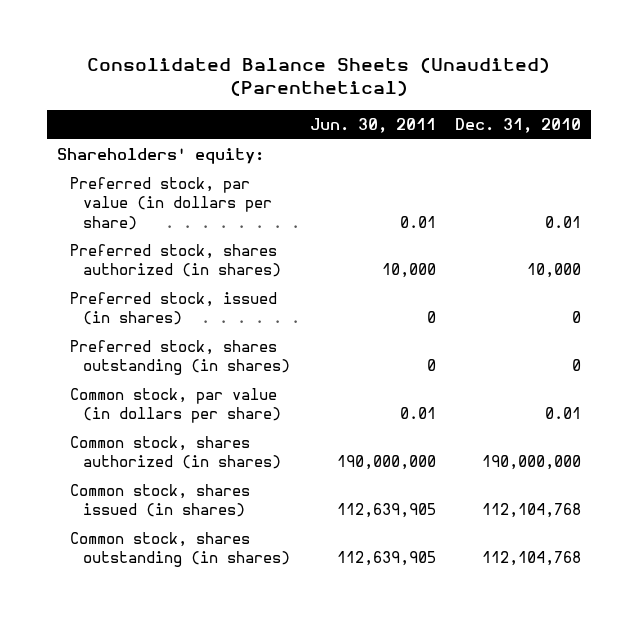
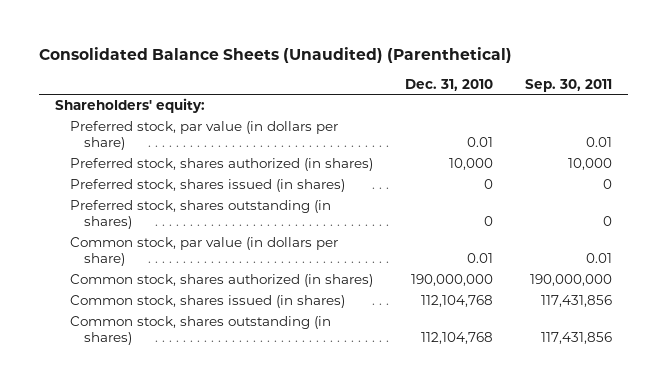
[309,117,436,133] Jun. 30, 2011 -> none
none -> [524,78,612,92] Sep. 30, 2011
[69,292,277,326] Preferred stock, issued (in shares) -> [69,179,345,193] Preferred stock, shares issued (in shares)

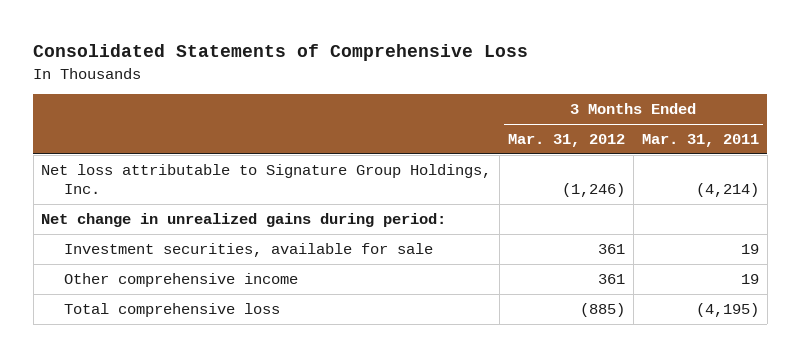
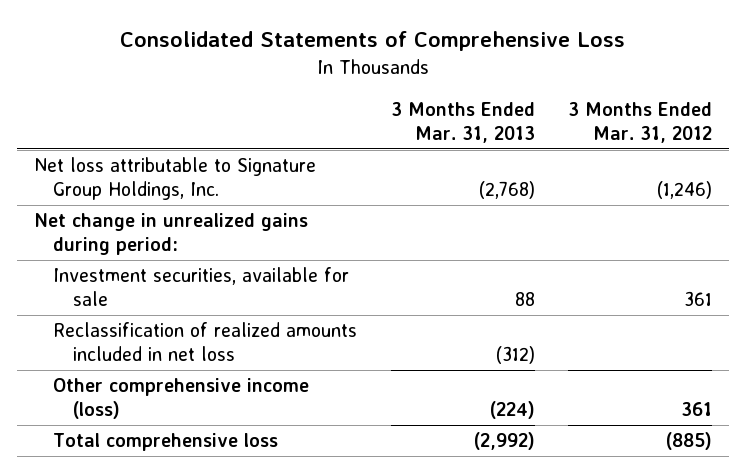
[641,133,759,147] Mar. 31, 2011 -> none
none -> [390,101,535,144] 3 Months Ended Mar. 31, 2013
none -> [53,322,358,362] Reclassification of realized amounts included in net loss
[64,272,299,287] Other comprehensive income -> [53,378,310,420] Other comprehensive income (loss)

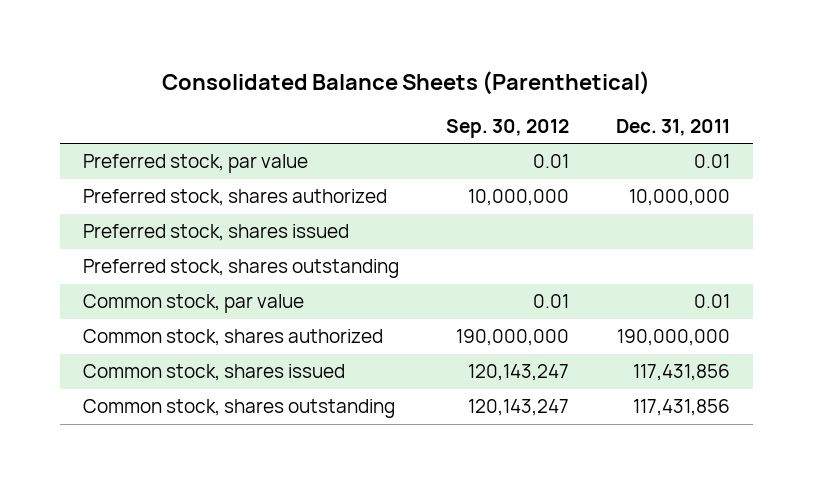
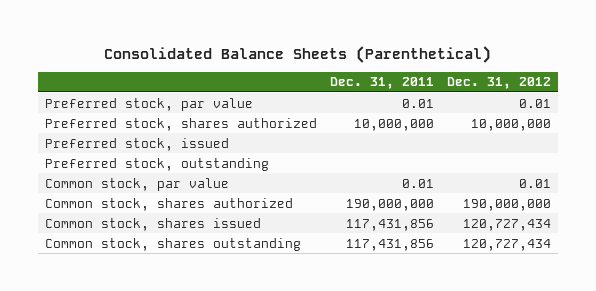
[445,118,569,138] Sep. 30, 2012 -> none
none -> [447,77,552,90] Dec. 31, 2012
[83,224,350,242] Preferred stock, shares issued -> [44,137,229,151] Preferred stock, issued
[83,259,400,279] Preferred stock, shares outstanding -> [44,157,269,171] Preferred stock, outstanding

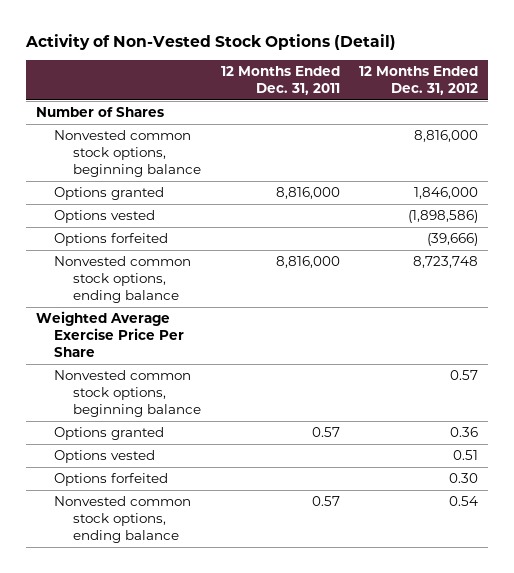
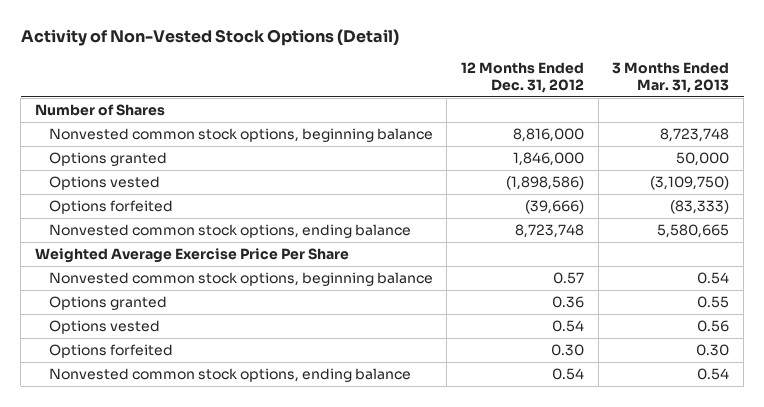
[220,66,340,96] 12 Months Ended Dec. 31, 2011 -> none
none -> [612,62,730,93] 3 Months Ended Mar. 31, 2013
[453,450,479,461] 0.51 -> [552,320,585,333] 0.54

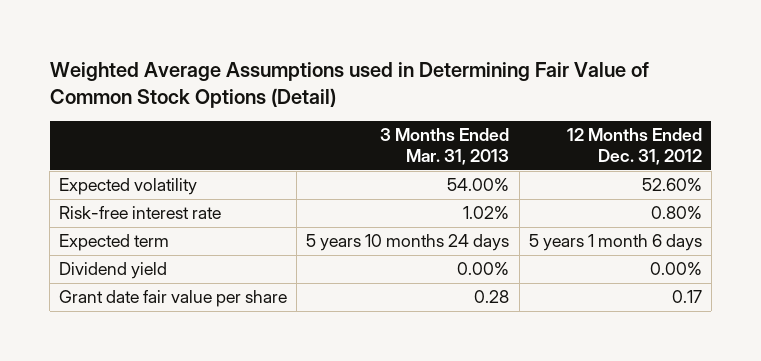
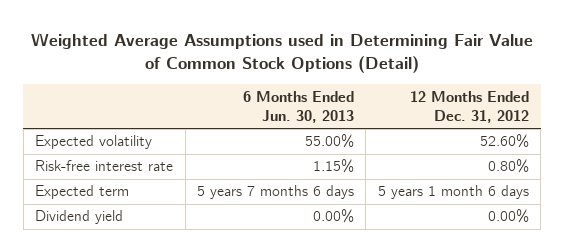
[380,128,510,166] 3 Months Ended Mar. 31, 2013 -> none
none -> [242,90,354,123] 6 Months Ended Jun. 30, 2013
[59,290,288,308] Grant date fair value per share -> none

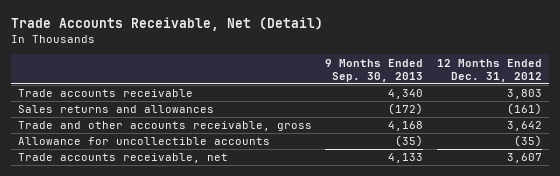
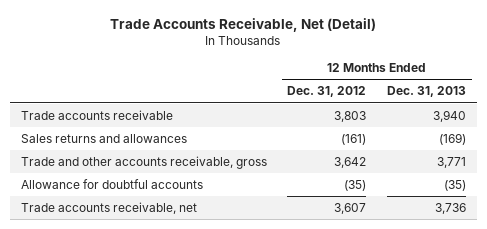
[325,58,424,82] 9 Months Ended Sep. 30, 2013 -> none
none -> [387,86,467,98] Dec. 31, 2013
[17,137,270,146] Allowance for uncollectible accounts -> [20,178,203,189] Allowance for doubtful accounts

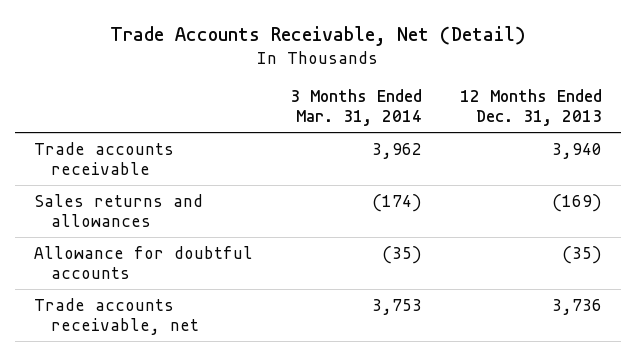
[287,86,367,98] Dec. 31, 2012 -> none
none -> [290,89,423,126] 3 Months Ended Mar. 31, 2014
[20,155,267,169] Trade and other accounts receivable, gross -> none

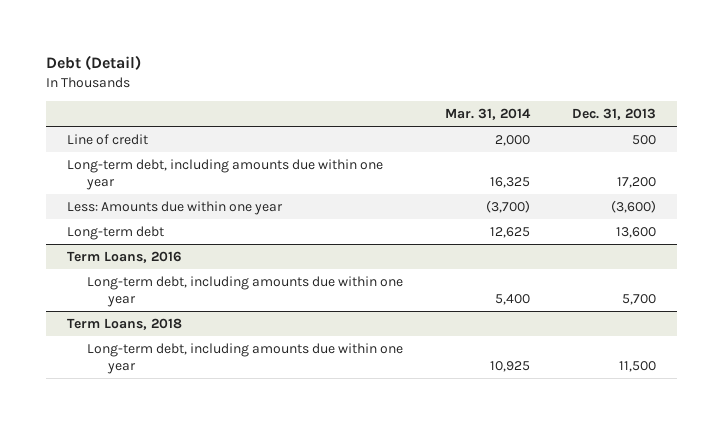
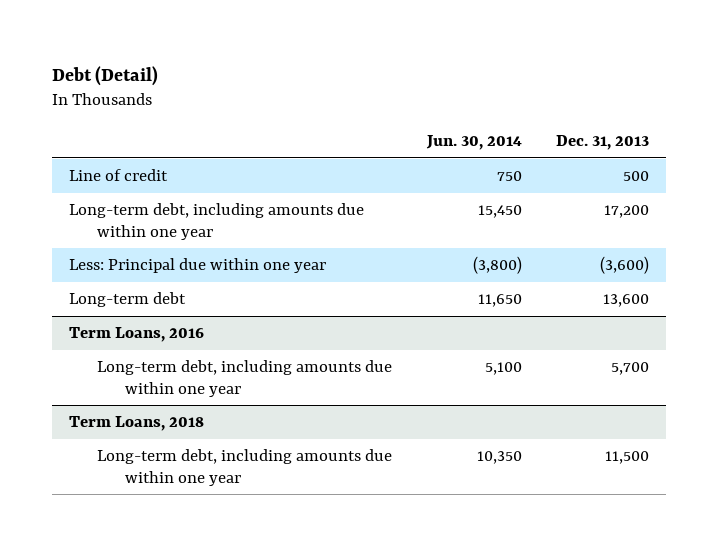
[445,108,532,121] Mar. 31, 2014 -> none
none -> [425,135,522,151] Jun. 30, 2014
[66,201,283,216] Less: Amounts due within one year -> [69,258,327,274] Less: Principal due within one year

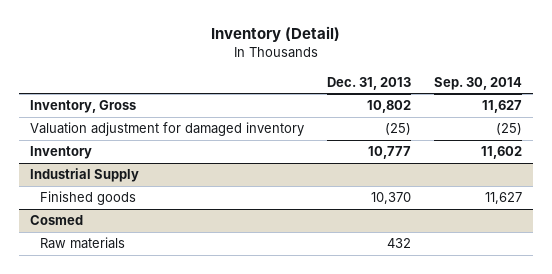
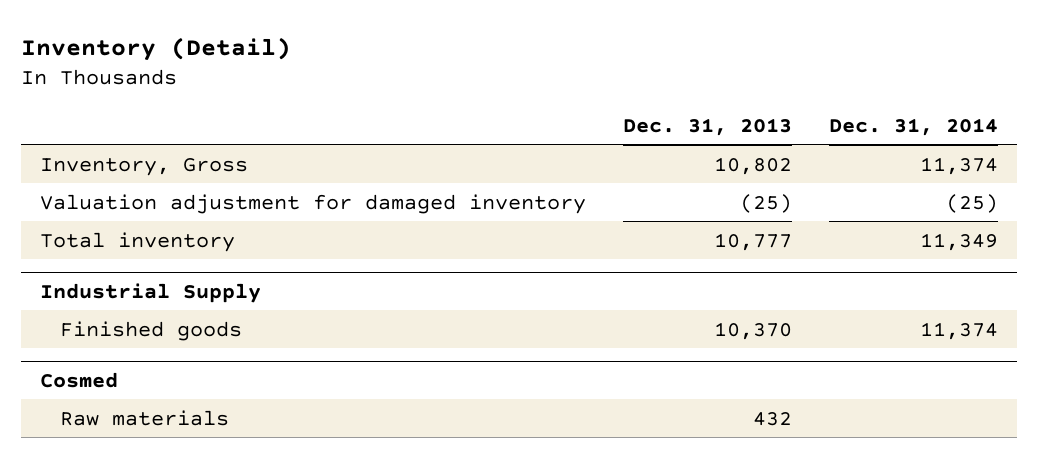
[433,76,522,90] Sep. 30, 2014 -> none
none -> [829,117,999,136] Dec. 31, 2014
[30,146,93,160] Inventory -> [39,231,235,252] Total inventory

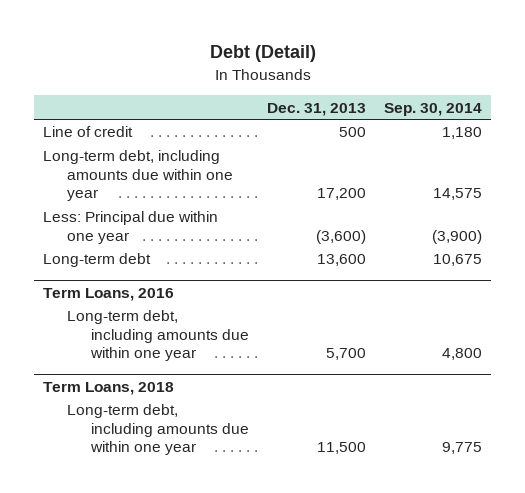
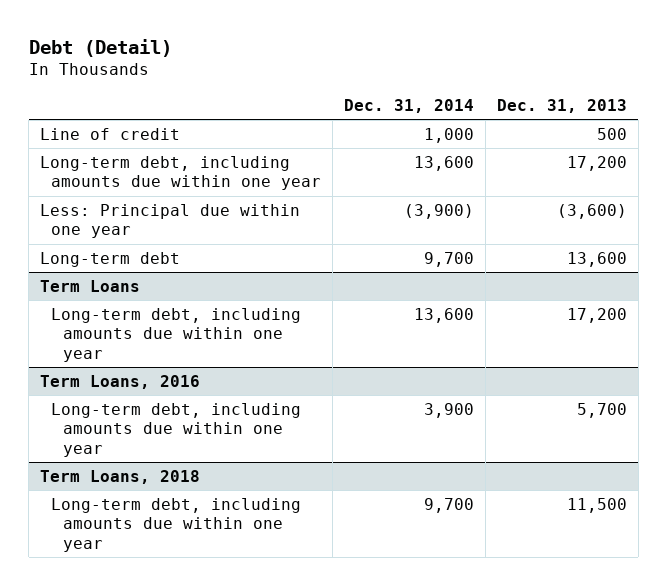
[384,102,483,116] Sep. 30, 2014 -> none
none -> [344,99,475,114] Dec. 31, 2014
none -> [40,280,141,293] Term Loans
none -> [51,308,302,362] Long-term debt, including amounts due within one year

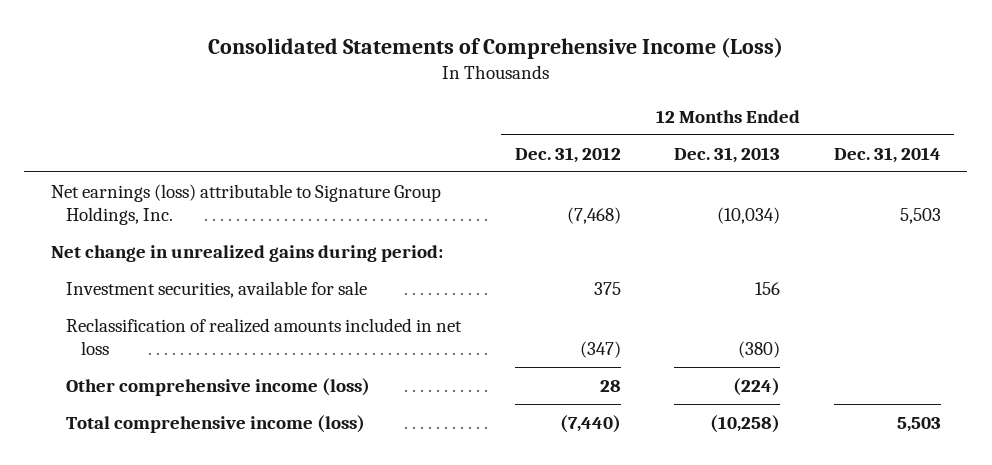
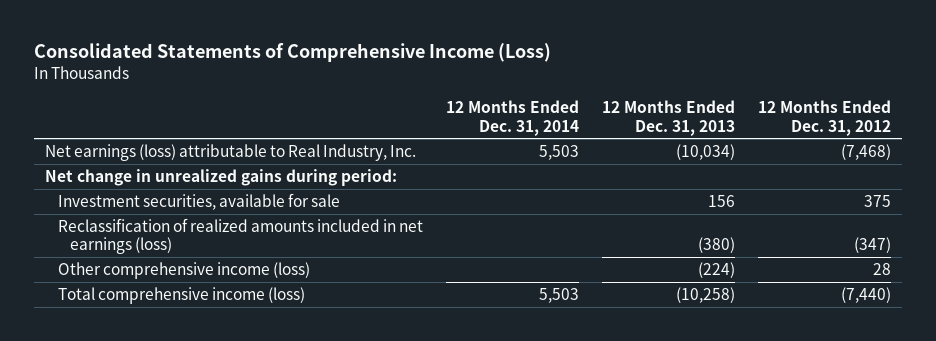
[51,183,442,226] Net earnings (loss) attributable to Signature Group Holdings, Inc. -> [45,144,417,162] Net earnings (loss) attributable to Real Industry, Inc.
[66,317,463,356] Reclassification of realized amounts included in net loss -> [57,218,423,255] Reclassification of realized amounts included in net earnings (loss)

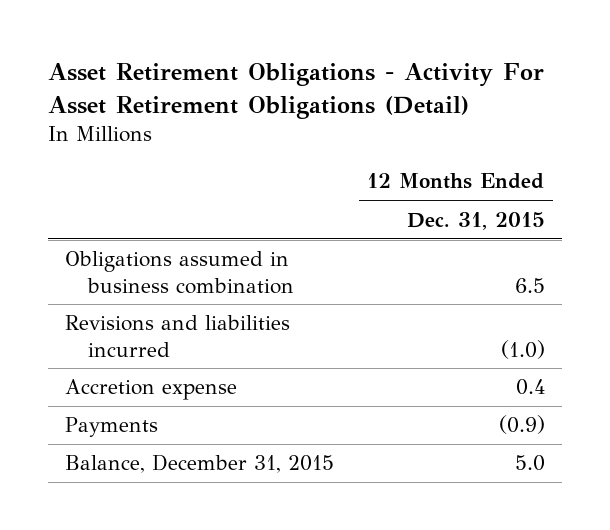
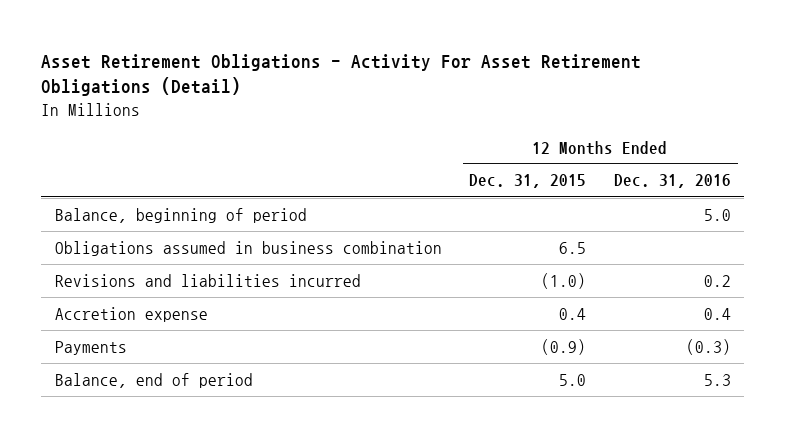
none -> [613,174,731,189] Dec. 31, 2016
none -> [55,207,308,223] Balance, beginning of period
[64,454,334,474] Balance, December 31, 2015 -> [55,372,254,388] Balance, end of period

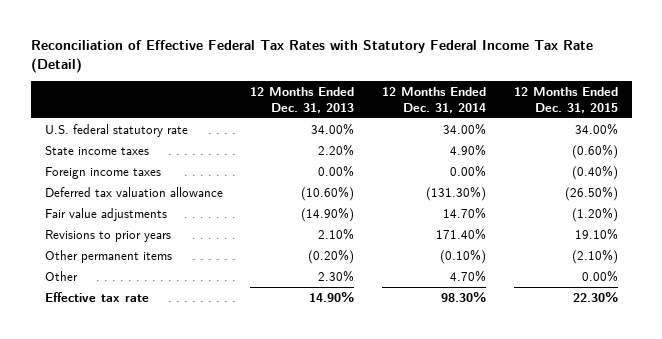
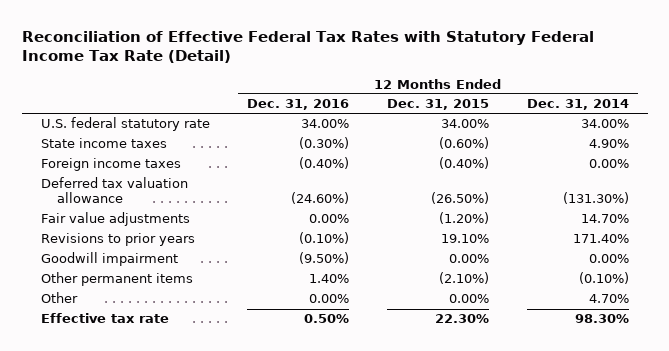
[250,86,355,113] 12 Months Ended Dec. 31, 2013 -> none
none -> [247,99,350,111] Dec. 31, 2016
none -> [40,252,178,267] Goodwill impairment

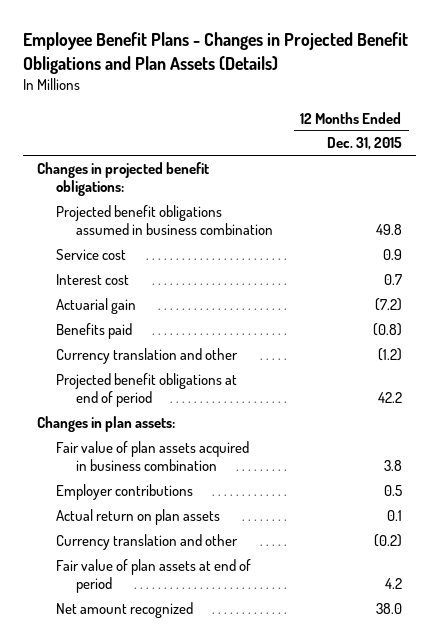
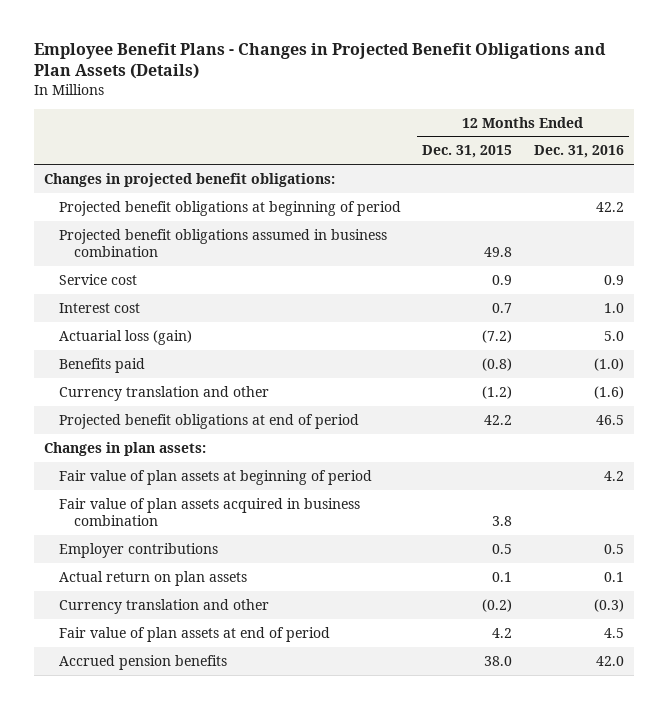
none -> [533,145,624,159] Dec. 31, 2016
none -> [59,200,402,216] Projected benefit obligations at beginning of period
[56,298,137,315] Actuarial gain -> [59,329,193,345] Actuarial loss (gain)
none -> [59,469,373,485] Fair value of plan assets at beginning of period
[56,602,194,619] Net amount recognized -> none
none -> [59,654,228,670] Accrued pension benefits

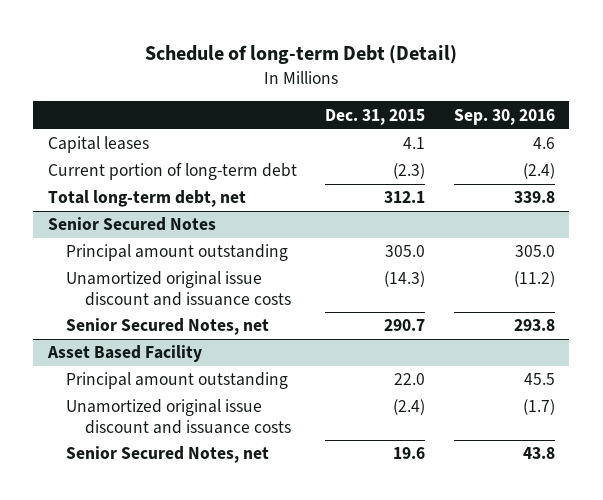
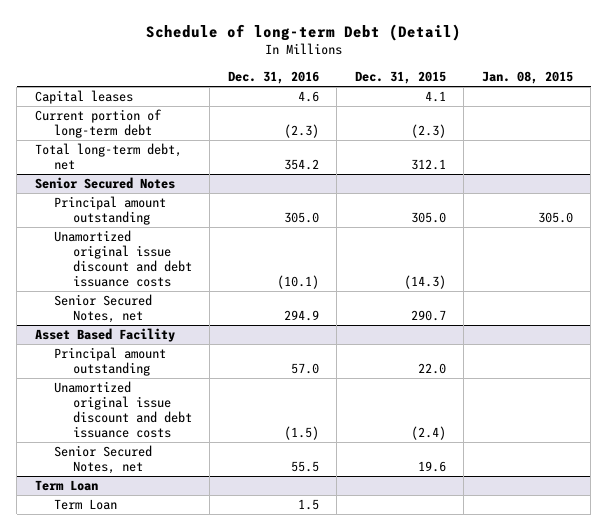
[454,108,556,125] Sep. 30, 2016 -> none
none -> [227,71,319,85] Dec. 31, 2016
none -> [481,71,573,85] Jan. 08, 2015
[66,271,291,306] Unamortized original issue discount and issuance costs -> [53,230,192,287] Unamortized original issue discount and debt issuance costs
[66,399,291,434] Unamortized original issue discount and issuance costs -> [53,381,192,438] Unamortized original issue discount and debt issuance costs
none -> [34,480,98,492] Term Loan
none -> [53,499,117,511] Term Loan

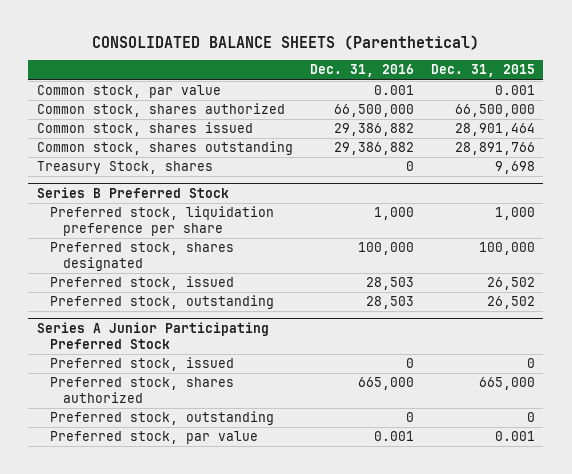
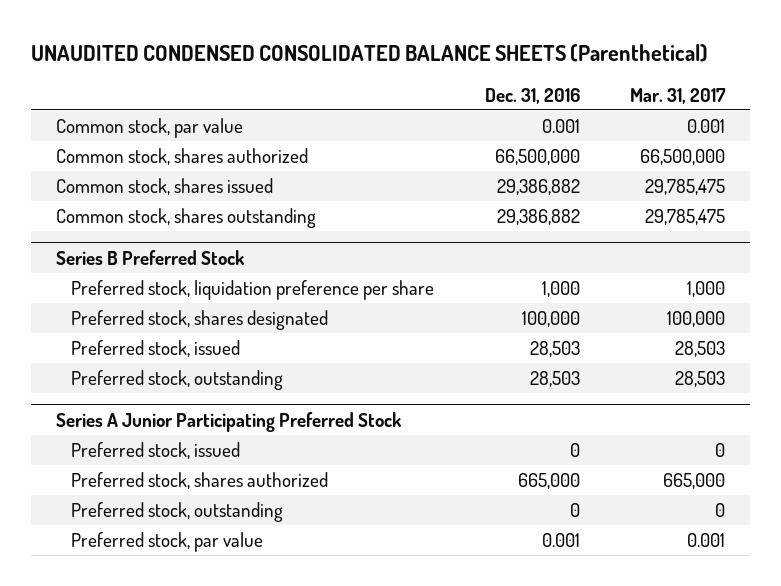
[91,34,479,50] CONSOLIDATED BALANCE SHEETS (Parenthetical) -> [31,43,709,62] UNAUDITED CONDENSED CONSOLIDATED BALANCE SHEETS (Parenthetical)
[430,64,535,78] Dec. 31, 2015 -> none
none -> [629,88,726,105] Mar. 31, 2017
[36,161,213,175] Treasury Stock, shares -> none

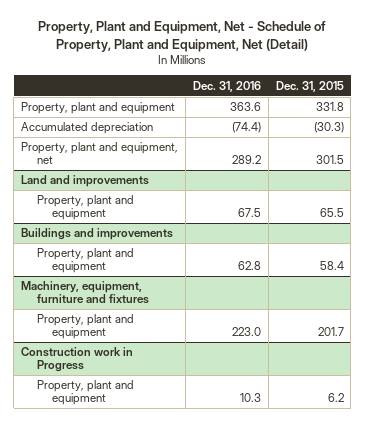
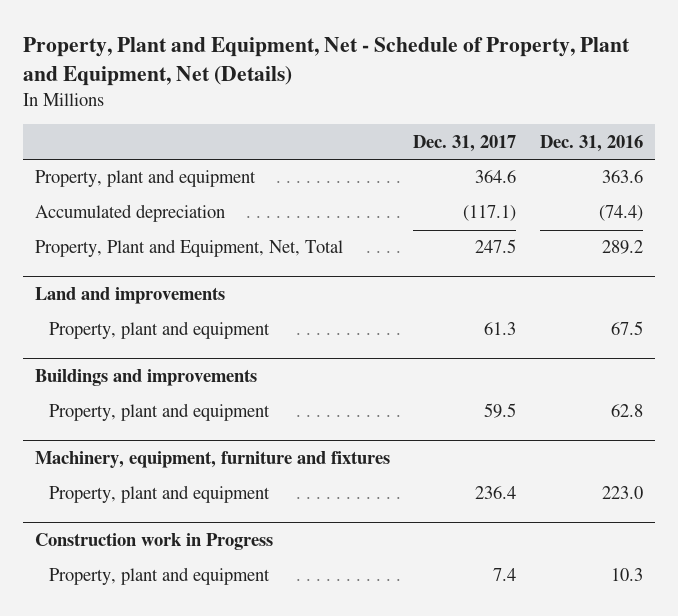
[38,21,327,52] Property, Plant and Equipment, Net - Schedule of Property, Plant and Equipment, Net (Detail) -> [22,36,630,86] Property, Plant and Equipment, Net - Schedule of Property, Plant and Equipment, Net (Details)
[275,80,344,92] Dec. 31, 2015 -> none
none -> [413,134,517,152] Dec. 31, 2017
[21,142,179,165] Property, plant and equipment, net -> [34,239,343,258] Property, Plant and Equipment, Net, Total

